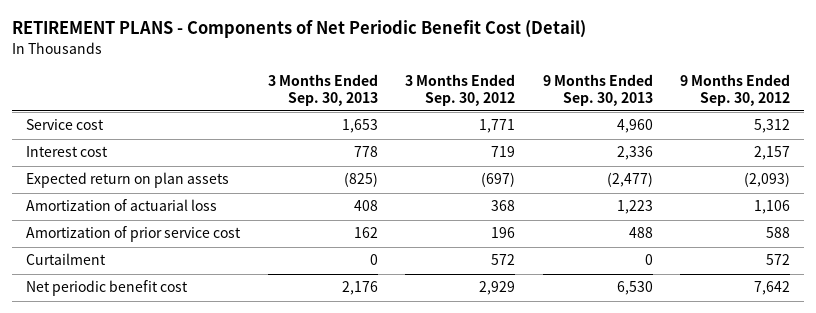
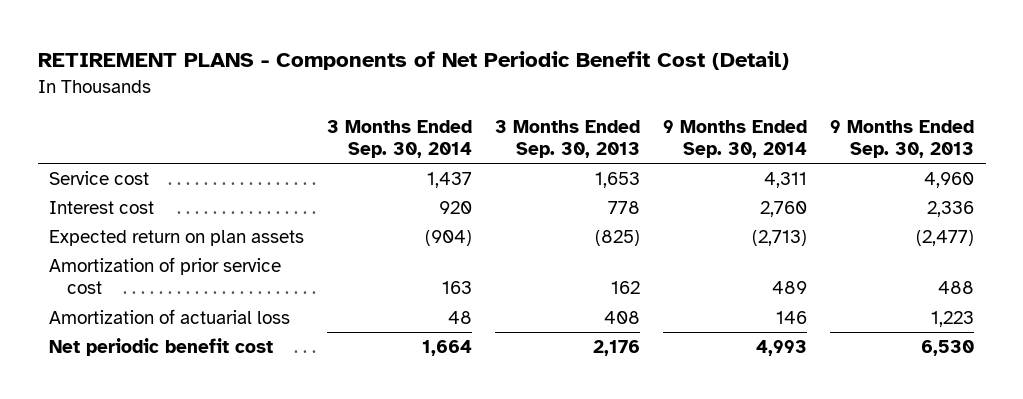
[405,74,516,106] 3 Months Ended Sep. 30, 2012 -> none
[680,74,791,106] 9 Months Ended Sep. 30, 2012 -> none
none -> [327,119,473,158] 3 Months Ended Sep. 30, 2014
none -> [663,119,808,158] 9 Months Ended Sep. 30, 2014
[26,253,107,266] Curtailment -> none
[26,199,218,212] Amortization of actuarial loss -> [49,309,291,325] Amortization of actuarial loss

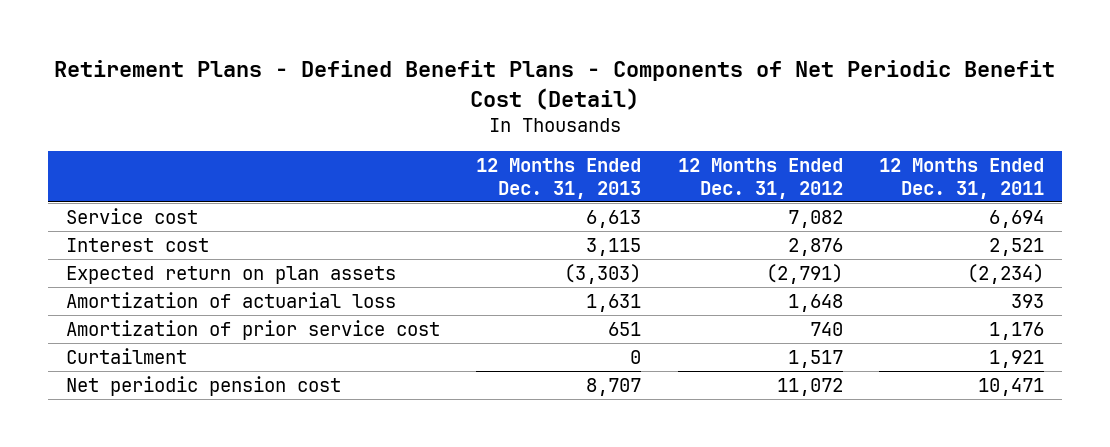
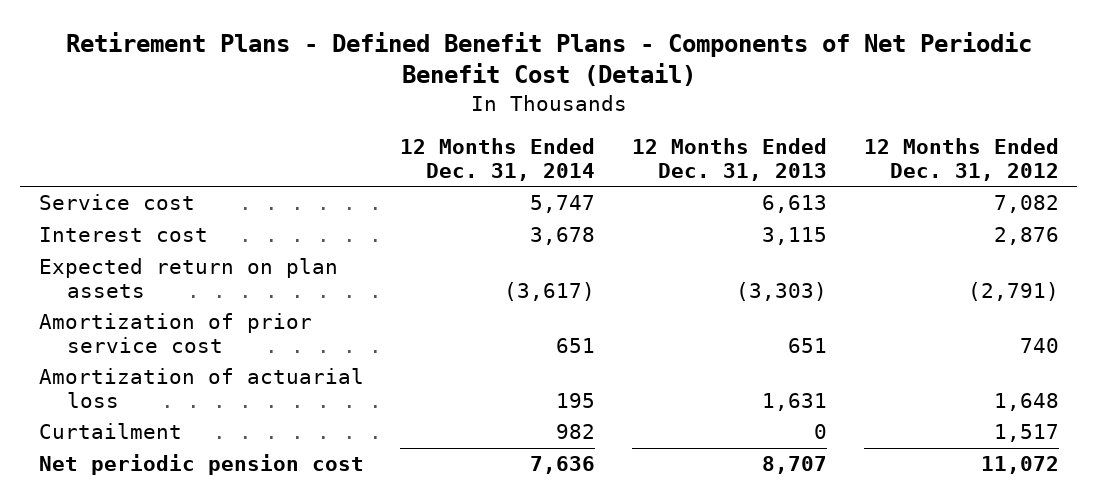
[878,157,1044,199] 12 Months Ended Dec. 31, 2011 -> none
none -> [400,138,596,181] 12 Months Ended Dec. 31, 2014
[66,291,397,308] Amortization of actuarial loss -> [38,368,364,408] Amortization of actuarial loss

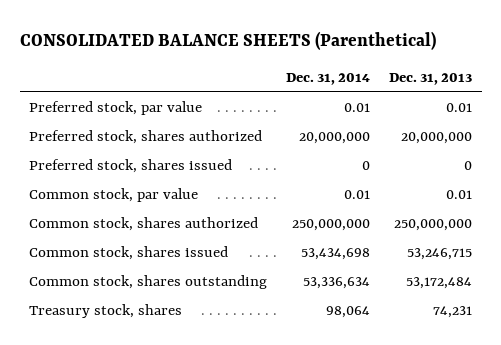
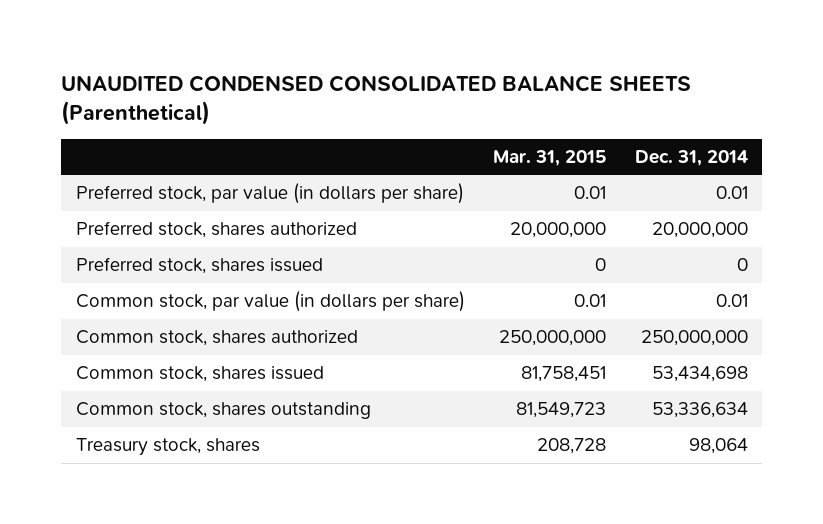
[19,30,436,50] CONSOLIDATED BALANCE SHEETS (Parenthetical) -> [61,74,692,125] UNAUDITED CONDENSED CONSOLIDATED BALANCE SHEETS (Parenthetical)
[389,73,473,86] Dec. 31, 2013 -> none
none -> [493,149,607,166] Mar. 31, 2015
[29,101,203,116] Preferred stock, par value -> [75,183,464,205] Preferred stock, par value (in dollars per share)
[29,188,199,203] Common stock, par value -> [75,291,465,313] Common stock, par value (in dollars per share)

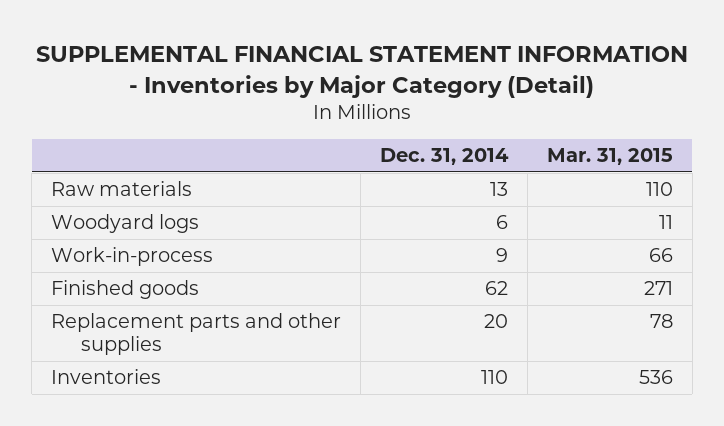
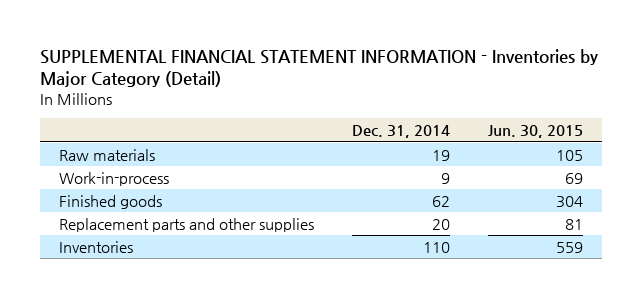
[546,148,673,166] Mar. 31, 2015 -> none
none -> [488,125,584,139] Jun. 30, 2015
[51,214,200,234] Woodyard logs -> none
[489,182,508,197] 13 -> [432,149,451,161] 19

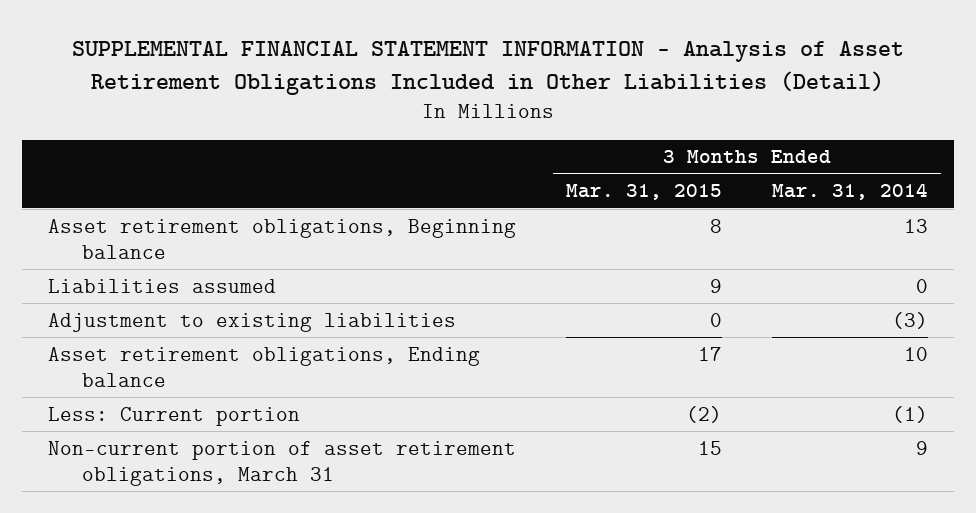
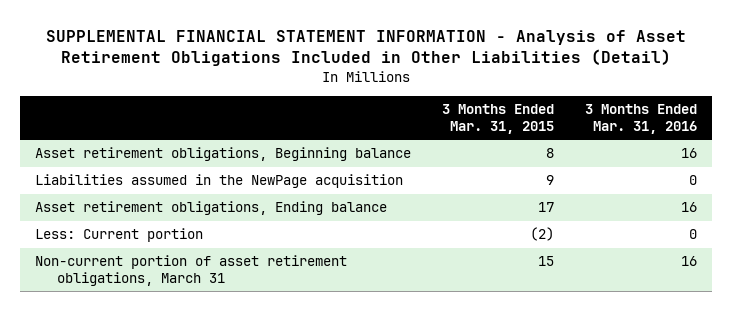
[772,183,929,201] Mar. 31, 2014 -> none
none -> [584,104,697,135] 3 Months Ended Mar. 31, 2016
[47,312,456,332] Adjustment to existing liabilities -> none
[47,278,276,293] Liabilities assumed -> [35,174,404,189] Liabilities assumed in the NewPage acquisition

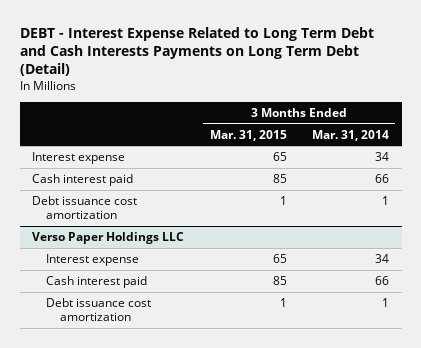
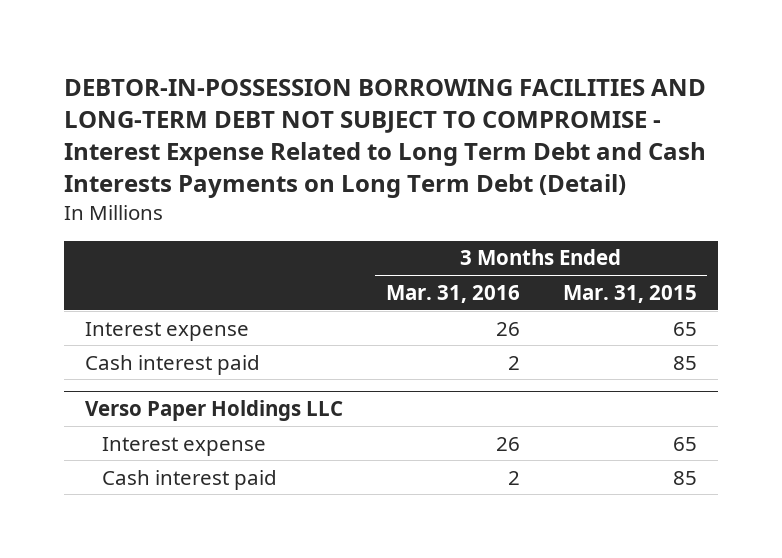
[19,26,374,77] DEBT - Interest Expense Related to Long Term Debt and Cash Interests Payments on Long Term Debt (Detail) -> [63,78,706,199] DEBTOR-IN-POSSESSION BORROWING FACILITIES AND LONG-TERM DEBT NOT SUBJECT TO COMPROMISE - Interest Expense Related to Long Term Debt and Cash Interests Payments on Long Term Debt (Detail)
[311,129,389,141] Mar. 31, 2014 -> none
none -> [385,284,520,303] Mar. 31, 2016
[32,196,138,220] Debt issuance cost amortization -> none
[46,298,152,322] Debt issuance cost amortization -> none

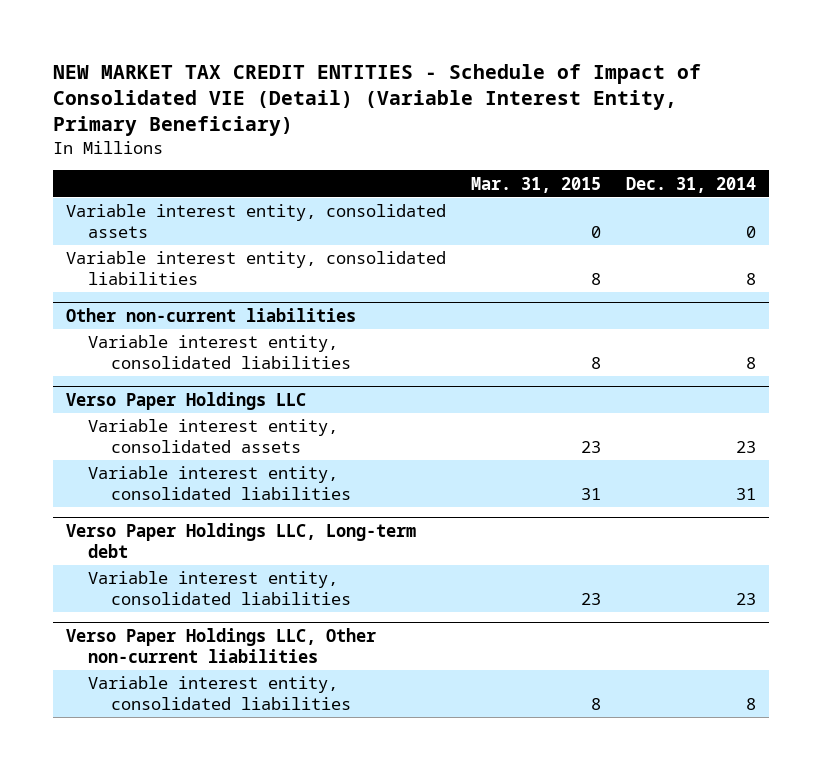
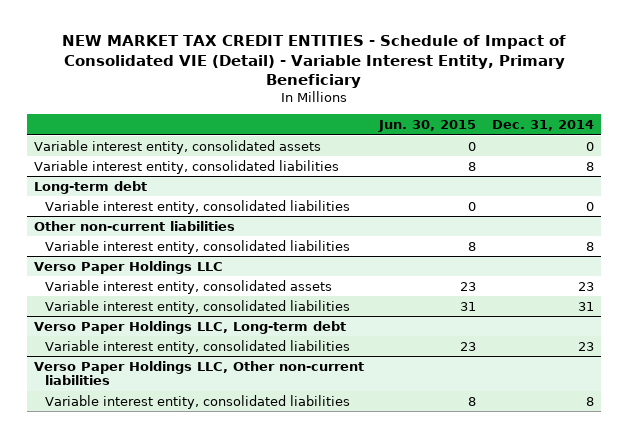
[53,64,702,137] NEW MARKET TAX CREDIT ENTITIES - Schedule of Impact of Consolidated VIE (Detail) (Variable Interest Entity, Primary Beneficiary) -> [61,35,566,89] NEW MARKET TAX CREDIT ENTITIES - Schedule of Impact of Consolidated VIE (Detail) - Variable Interest Entity, Primary Beneficiary
[471,176,602,193] Mar. 31, 2015 -> none
none -> [378,120,477,133] Jun. 30, 2015
none -> [34,180,148,194] Long-term debt
none -> [44,199,350,214] Variable interest entity, consolidated liabilities

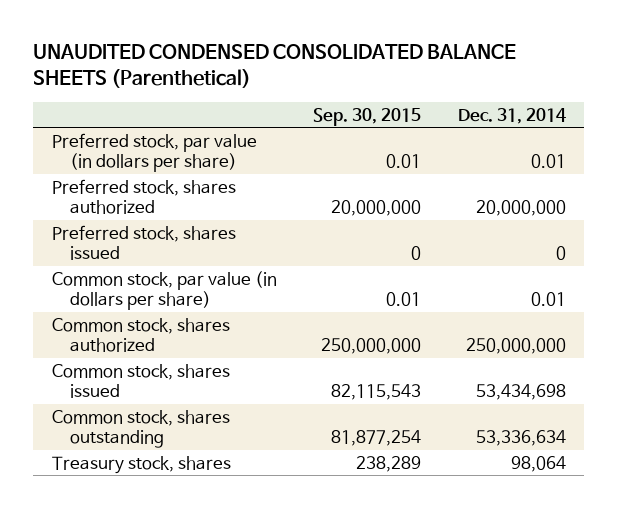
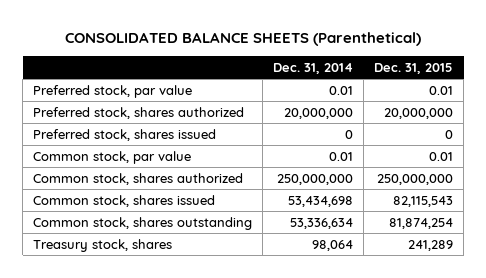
[33,44,517,89] UNAUDITED CONDENSED CONSOLIDATED BALANCE SHEETS (Parenthetical) -> [65,32,422,47] CONSOLIDATED BALANCE SHEETS (Parenthetical)
[313,107,422,126] Sep. 30, 2015 -> none
none -> [374,62,454,74] Dec. 31, 2015
[51,132,257,173] Preferred stock, par value (in dollars per share) -> [33,84,193,98] Preferred stock, par value
[51,270,277,311] Common stock, par value (in dollars per share) -> [33,150,192,164] Common stock, par value

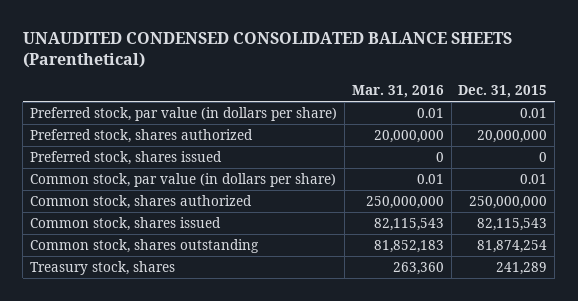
[65,32,422,47] CONSOLIDATED BALANCE SHEETS (Parenthetical) -> [22,32,512,69] UNAUDITED CONDENSED CONSOLIDATED BALANCE SHEETS (Parenthetical)
[273,62,354,74] Dec. 31, 2014 -> none
none -> [351,85,444,99] Mar. 31, 2016
[33,84,193,98] Preferred stock, par value -> [30,106,338,121] Preferred stock, par value (in dollars per share)
[33,150,192,164] Common stock, par value -> [30,172,337,187] Common stock, par value (in dollars per share)

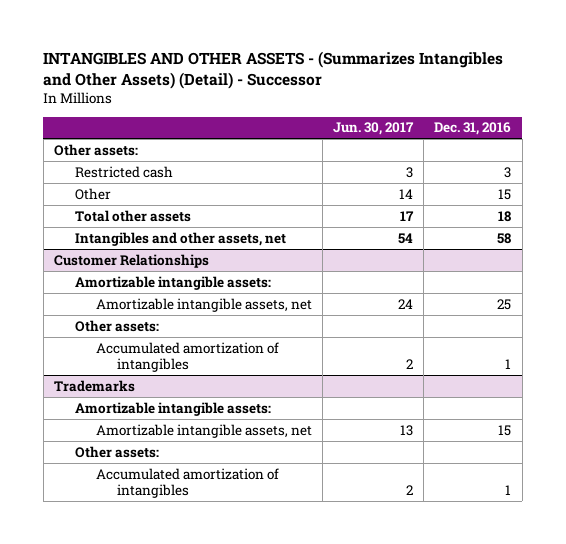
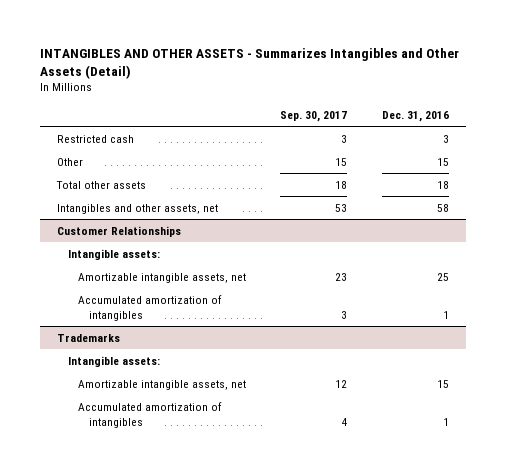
[43,51,504,90] INTANGIBLES AND OTHER ASSETS - (Summarizes Intangibles and Other Assets) (Detail) - Successor -> [39,47,459,79] INTANGIBLES AND OTHER ASSETS - Summarizes Intangibles and Other Assets (Detail)
[333,122,415,136] Jun. 30, 2017 -> none
none -> [280,110,348,122] Sep. 30, 2017
[54,143,139,156] Other assets: -> none
[75,275,272,290] Amortizable intangible assets: -> [67,248,160,260] Intangible assets:
[75,319,160,332] Other assets: -> none
[75,401,272,416] Amortizable intangible assets: -> [67,355,160,367] Intangible assets:
[75,445,160,458] Other assets: -> none

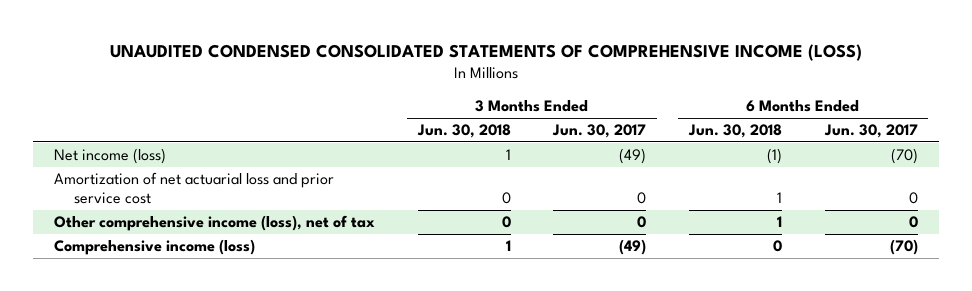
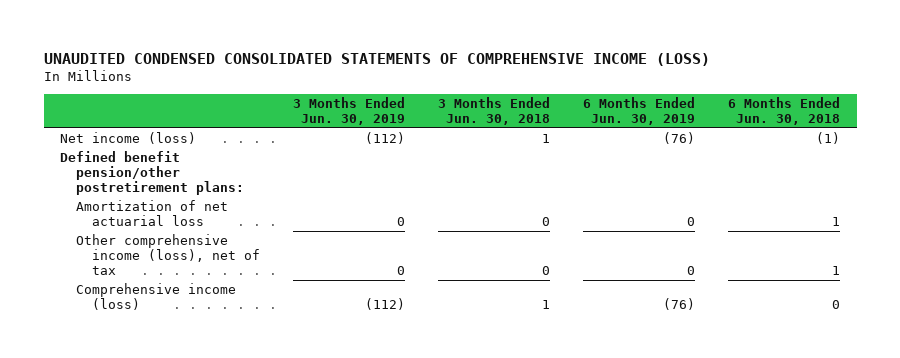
[552,124,647,139] Jun. 30, 2017 -> none
[823,124,918,139] Jun. 30, 2017 -> none
none -> [293,97,406,125] 3 Months Ended Jun. 30, 2019
none -> [583,97,696,125] 6 Months Ended Jun. 30, 2019
none -> [60,151,245,195] Defined benefit pension/other postretirement plans:
[54,172,335,204] Amortization of net actuarial loss and prior service cost -> [76,200,229,227] Amortization of net actuarial loss

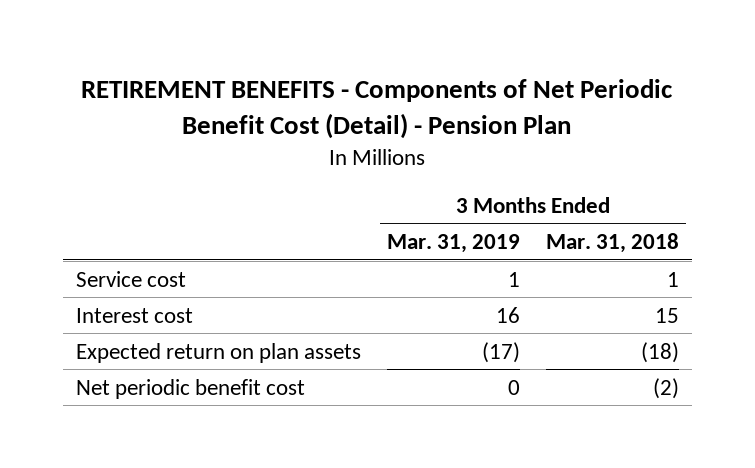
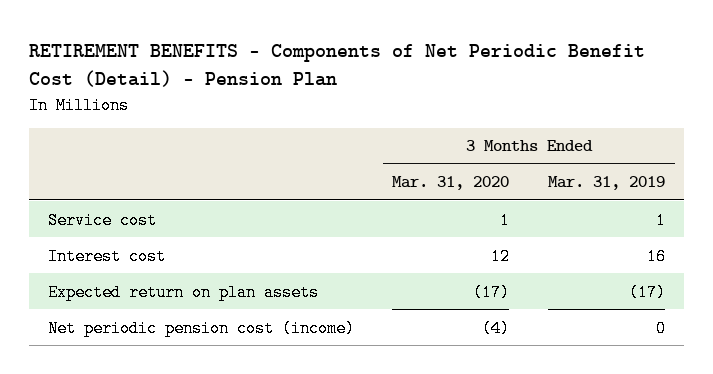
[546,233,680,254] Mar. 31, 2018 -> none
none -> [392,176,510,191] Mar. 31, 2020
[75,378,305,399] Net periodic benefit cost -> [47,319,355,337] Net periodic pension cost (income)

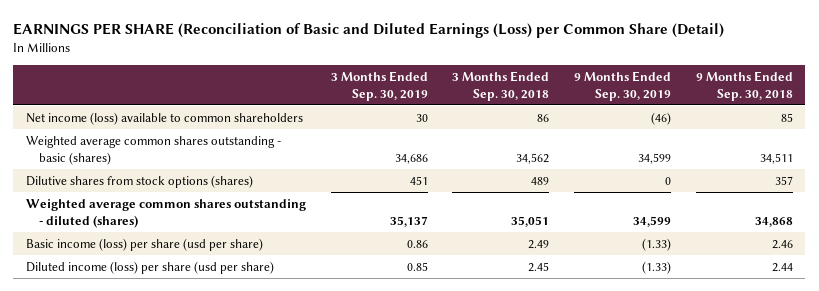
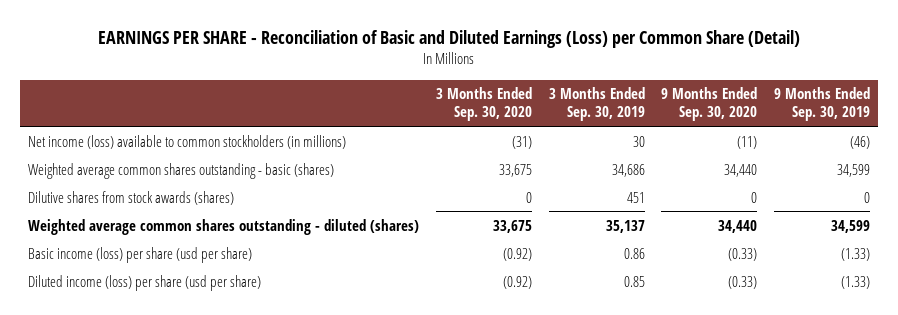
[13,22,725,38] EARNINGS PER SHARE (Reconciliation of Basic and Diluted Earnings (Loss) per Common Share (Detail) -> [98,29,801,48] EARNINGS PER SHARE - Reconciliation of Basic and Diluted Earnings (Loss) per Common Share (Detail)
[452,70,550,101] 3 Months Ended Sep. 30, 2018 -> none
[695,70,793,101] 9 Months Ended Sep. 30, 2018 -> none
none -> [436,87,533,122] 3 Months Ended Sep. 30, 2020
none -> [661,87,758,122] 9 Months Ended Sep. 30, 2020
[25,111,303,125] Net income (loss) available to common shareholders -> [28,134,347,149] Net income (loss) available to common stockholders (in millions)
[25,174,253,188] Dilutive shares from stock options (shares) -> [28,190,235,205] Dilutive shares from stock awards (shares)

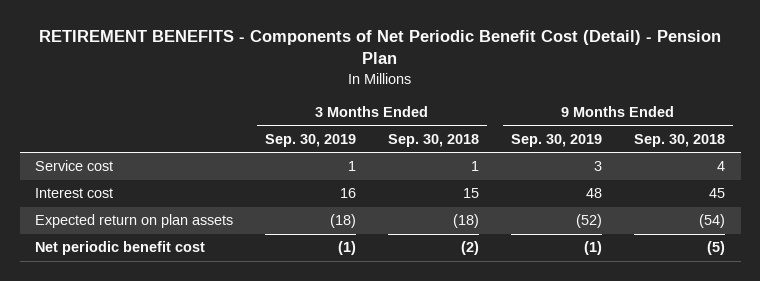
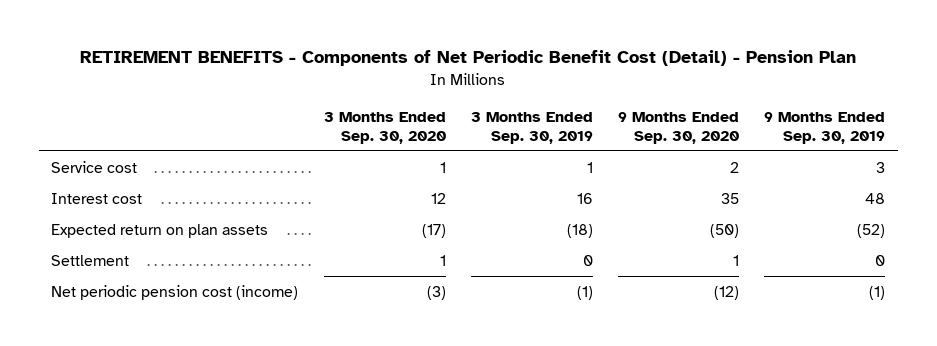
[388,133,480,147] Sep. 30, 2018 -> none
[633,133,725,147] Sep. 30, 2018 -> none
none -> [323,111,446,144] 3 Months Ended Sep. 30, 2020
none -> [618,111,740,144] 9 Months Ended Sep. 30, 2020
none -> [51,255,130,267] Settlement
[35,241,206,256] Net periodic benefit cost -> [51,285,299,301] Net periodic pension cost (income)

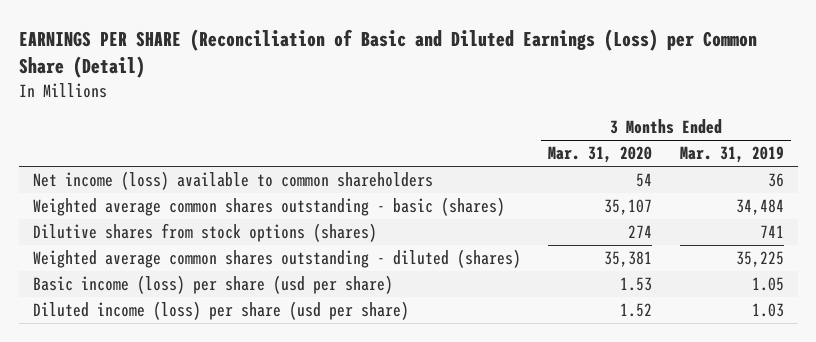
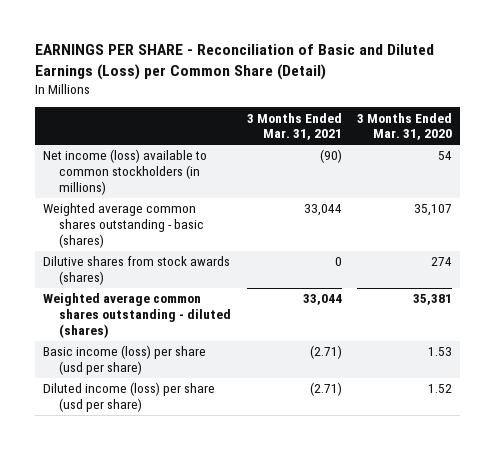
[18,28,757,79] EARNINGS PER SHARE (Reconciliation of Basic and Diluted Earnings (Loss) per Common Share (Detail) -> [34,44,434,81] EARNINGS PER SHARE - Reconciliation of Basic and Diluted Earnings (Loss) per Common Share (Detail)
[679,146,784,164] Mar. 31, 2019 -> none
none -> [246,112,342,141] 3 Months Ended Mar. 31, 2021
[32,171,433,191] Net income (loss) available to common shareholders -> [42,149,207,196] Net income (loss) available to common stockholders (in millions)
[32,223,377,243] Dilutive shares from stock options (shares) -> [42,256,230,286] Dilutive shares from stock awards (shares)

